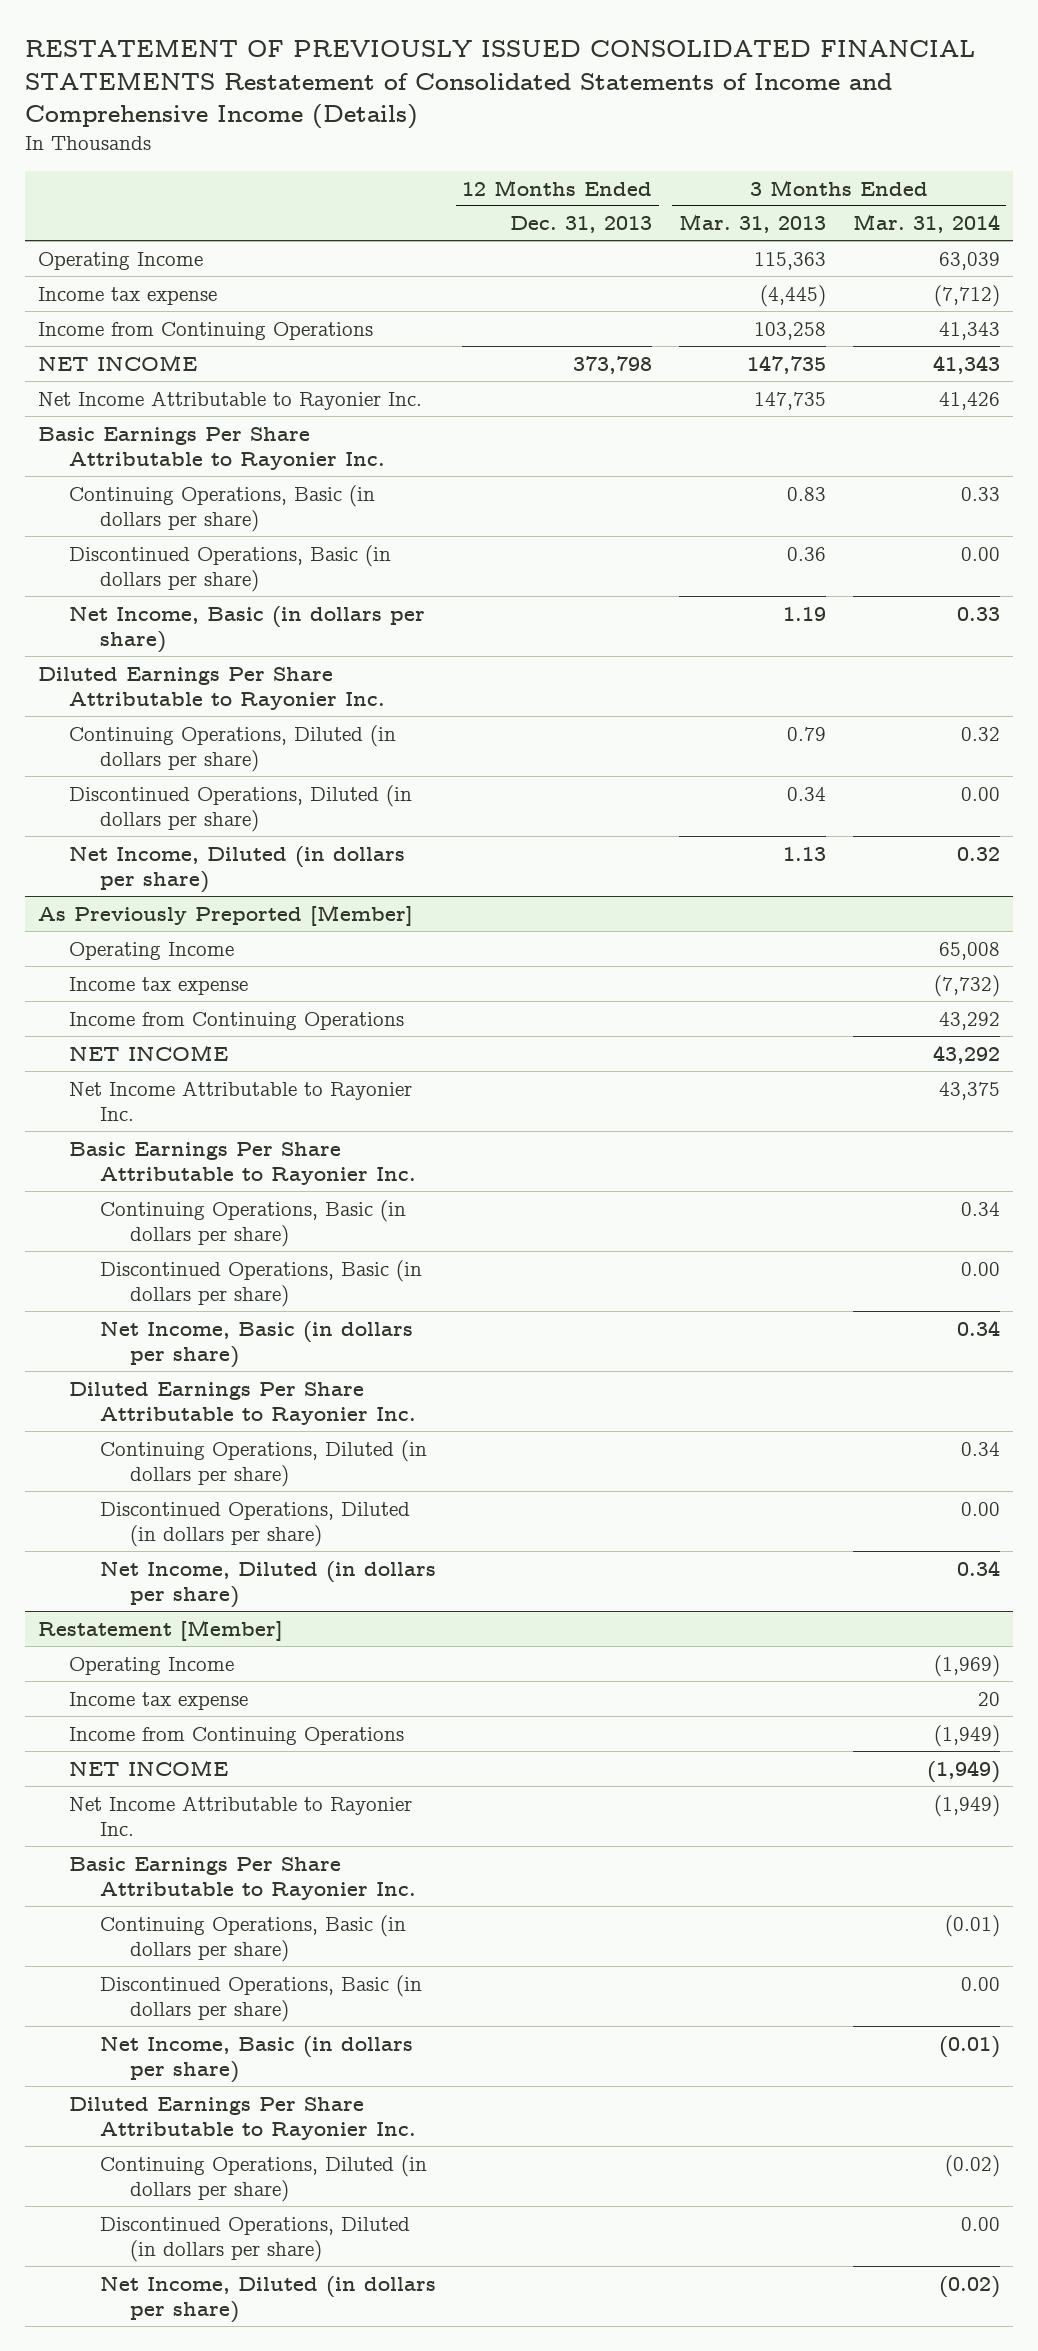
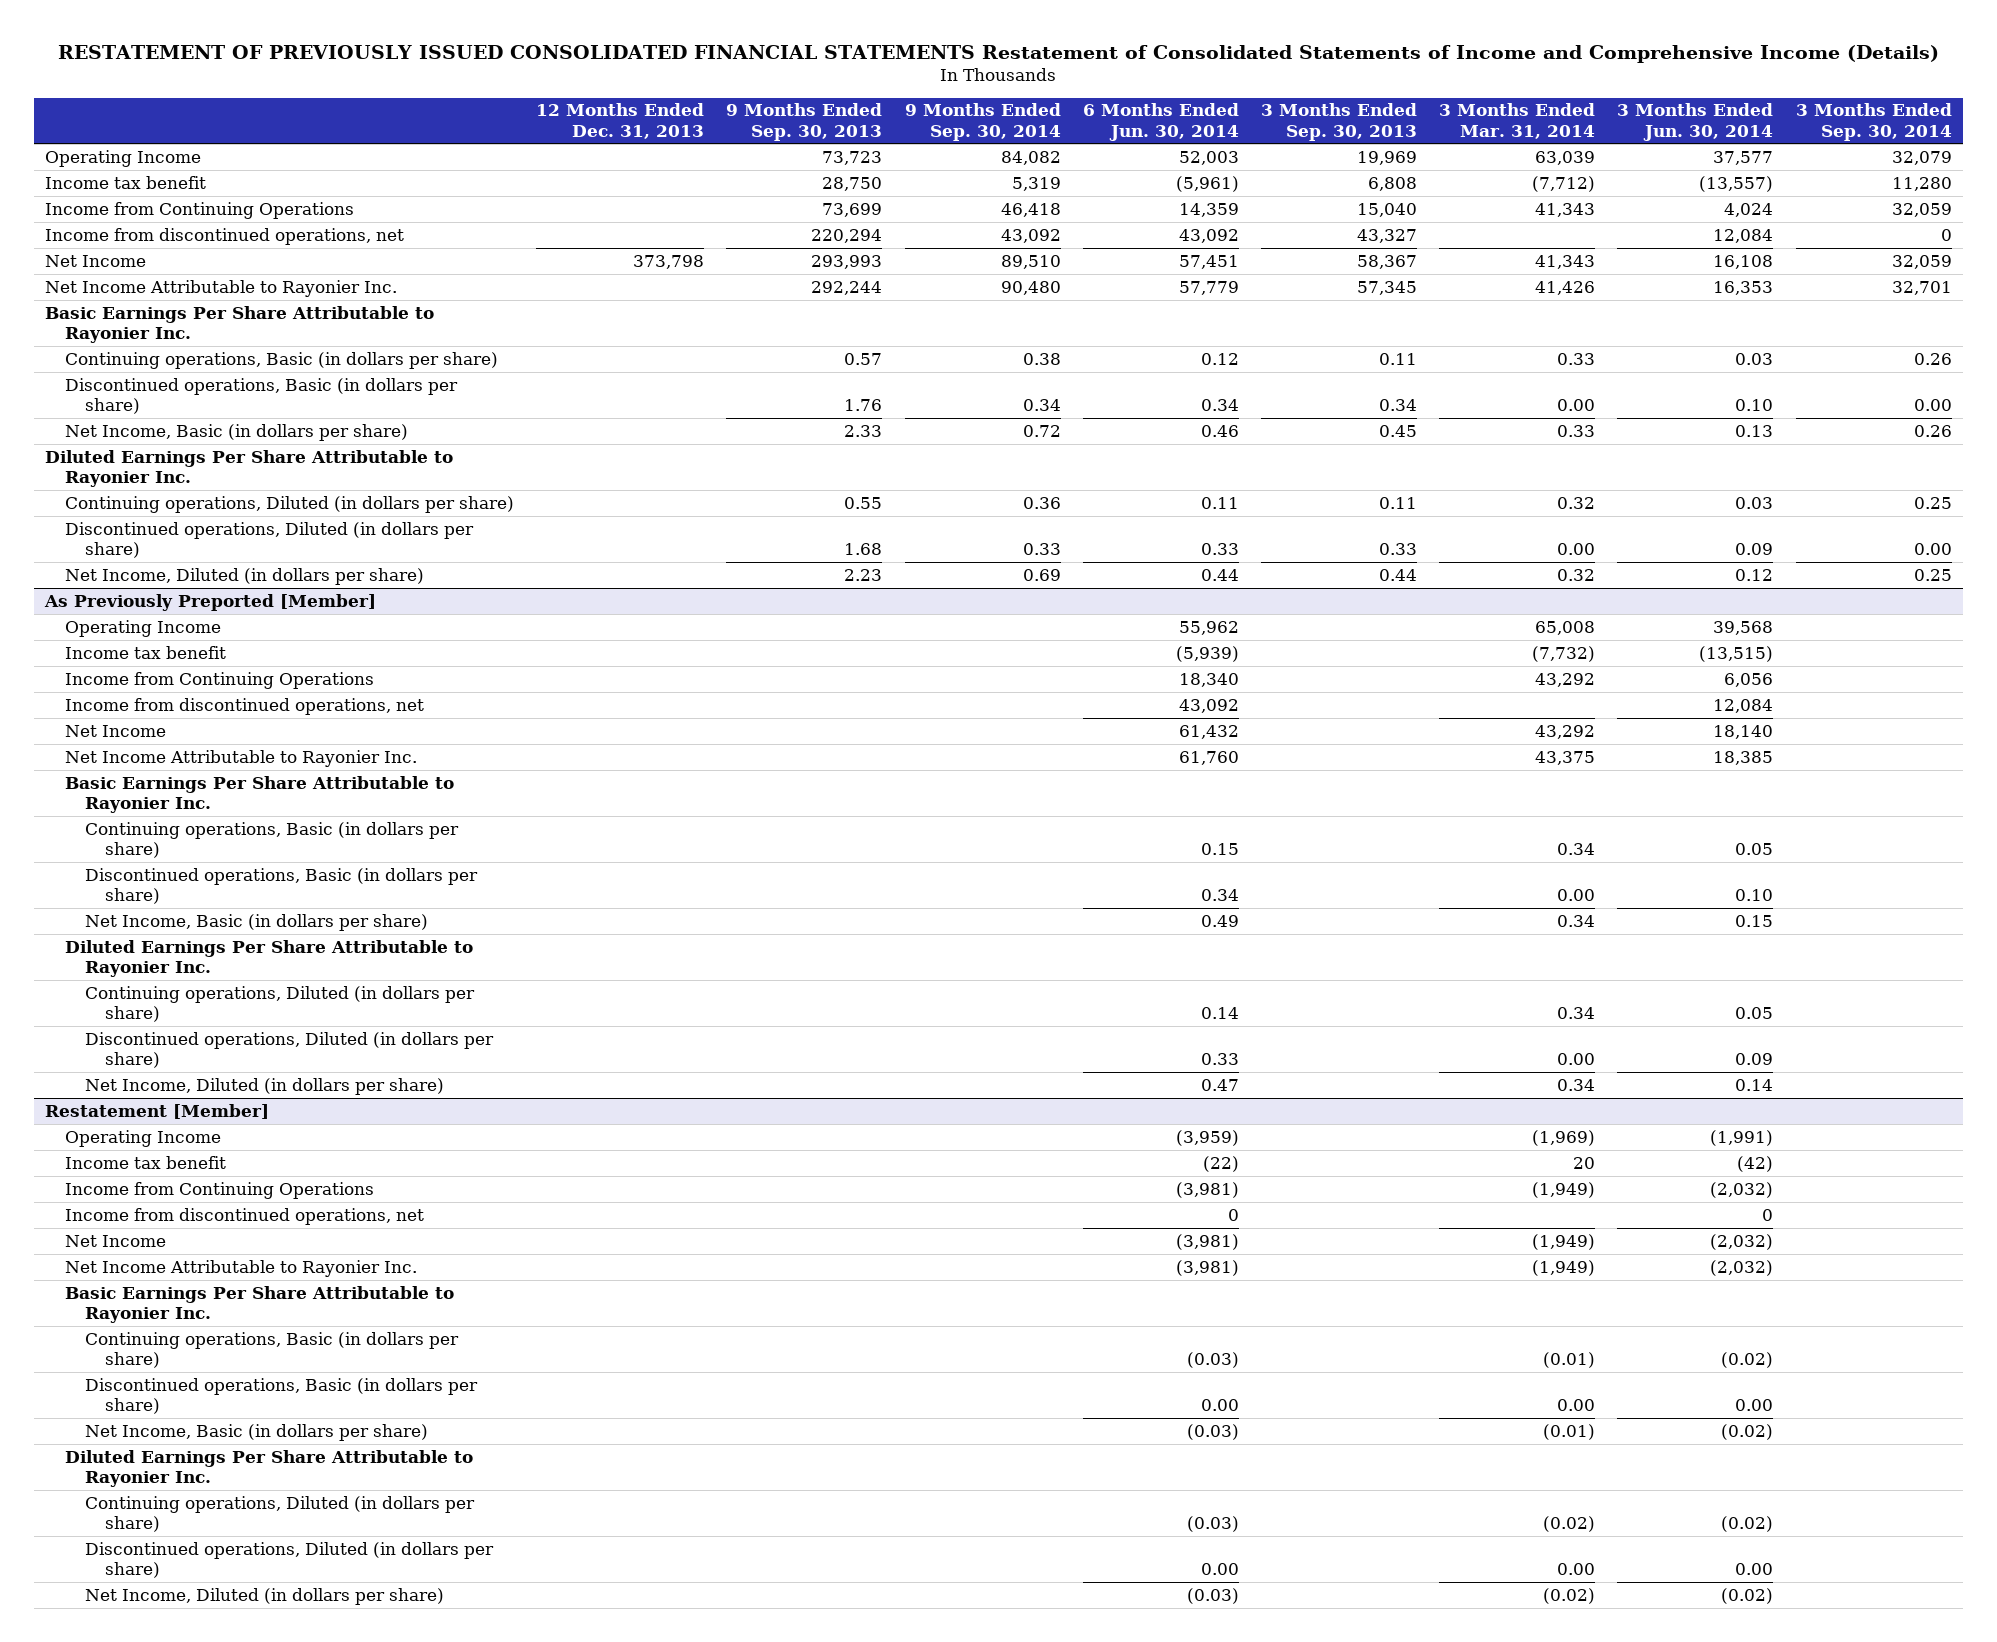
[679,214,827,234] Mar. 31, 2013 -> none
none -> [726,103,883,141] 9 Months Ended Sep. 30, 2013
none -> [904,103,1061,141] 9 Months Ended Sep. 30, 2014
none -> [1082,103,1239,141] 6 Months Ended Jun. 30, 2014
none -> [1261,103,1418,141] 3 Months Ended Sep. 30, 2013
none -> [1617,103,1774,141] 3 Months Ended Jun. 30, 2014
none -> [1795,103,1952,141] 3 Months Ended Sep. 30, 2014
[38,286,218,305] Income tax expense -> [44,175,206,189] Income tax benefit
none -> [44,227,404,245] Income from discontinued operations, net
[38,354,198,371] NET INCOME -> [44,254,146,267] Net Income
[68,484,375,532] Continuing Operations, Basic (in dollars per share) -> [64,351,498,369] Continuing operations, Basic (in dollars per share)
[68,544,391,592] Discontinued Operations, Basic (in dollars per share) -> [64,377,458,415] Discontinued operations, Basic (in dollars per share)
[68,724,396,772] Continuing Operations, Diluted (in dollars per share) -> [64,495,514,513] Continuing operations, Diluted (in dollars per share)
[68,784,412,832] Discontinued Operations, Diluted (in dollars per share) -> [64,521,474,559] Discontinued operations, Diluted (in dollars per share)
[68,976,248,995] Income tax expense -> [64,645,226,659] Income tax benefit
none -> [64,697,424,715] Income from discontinued operations, net
[68,1044,228,1061] NET INCOME -> [64,724,166,737] Net Income
[99,1199,406,1247] Continuing Operations, Basic (in dollars per share) -> [85,821,460,859] Continuing operations, Basic (in dollars per share)
[99,1259,422,1307] Discontinued Operations, Basic (in dollars per share) -> [85,867,479,905] Discontinued operations, Basic (in dollars per share)
[99,1439,427,1487] Continuing Operations, Diluted (in dollars per share) -> [85,985,476,1023] Continuing operations, Diluted (in dollars per share)
[99,1501,410,1547] Discontinued Operations, Diluted (in dollars per share) -> [85,1031,495,1069] Discontinued operations, Diluted (in dollars per share)
[68,1691,248,1710] Income tax expense -> [64,1155,226,1169] Income tax benefit
none -> [64,1207,424,1225] Income from discontinued operations, net
[68,1759,228,1776] NET INCOME -> [64,1234,166,1247] Net Income
[99,1914,406,1962] Continuing Operations, Basic (in dollars per share) -> [85,1331,460,1369] Continuing operations, Basic (in dollars per share)
[99,1974,422,2022] Discontinued Operations, Basic (in dollars per share) -> [85,1377,479,1415] Discontinued operations, Basic (in dollars per share)
[99,2154,427,2202] Continuing Operations, Diluted (in dollars per share) -> [85,1495,476,1533] Continuing operations, Diluted (in dollars per share)
[99,2216,410,2262] Discontinued Operations, Diluted (in dollars per share) -> [85,1541,495,1579] Discontinued operations, Diluted (in dollars per share)

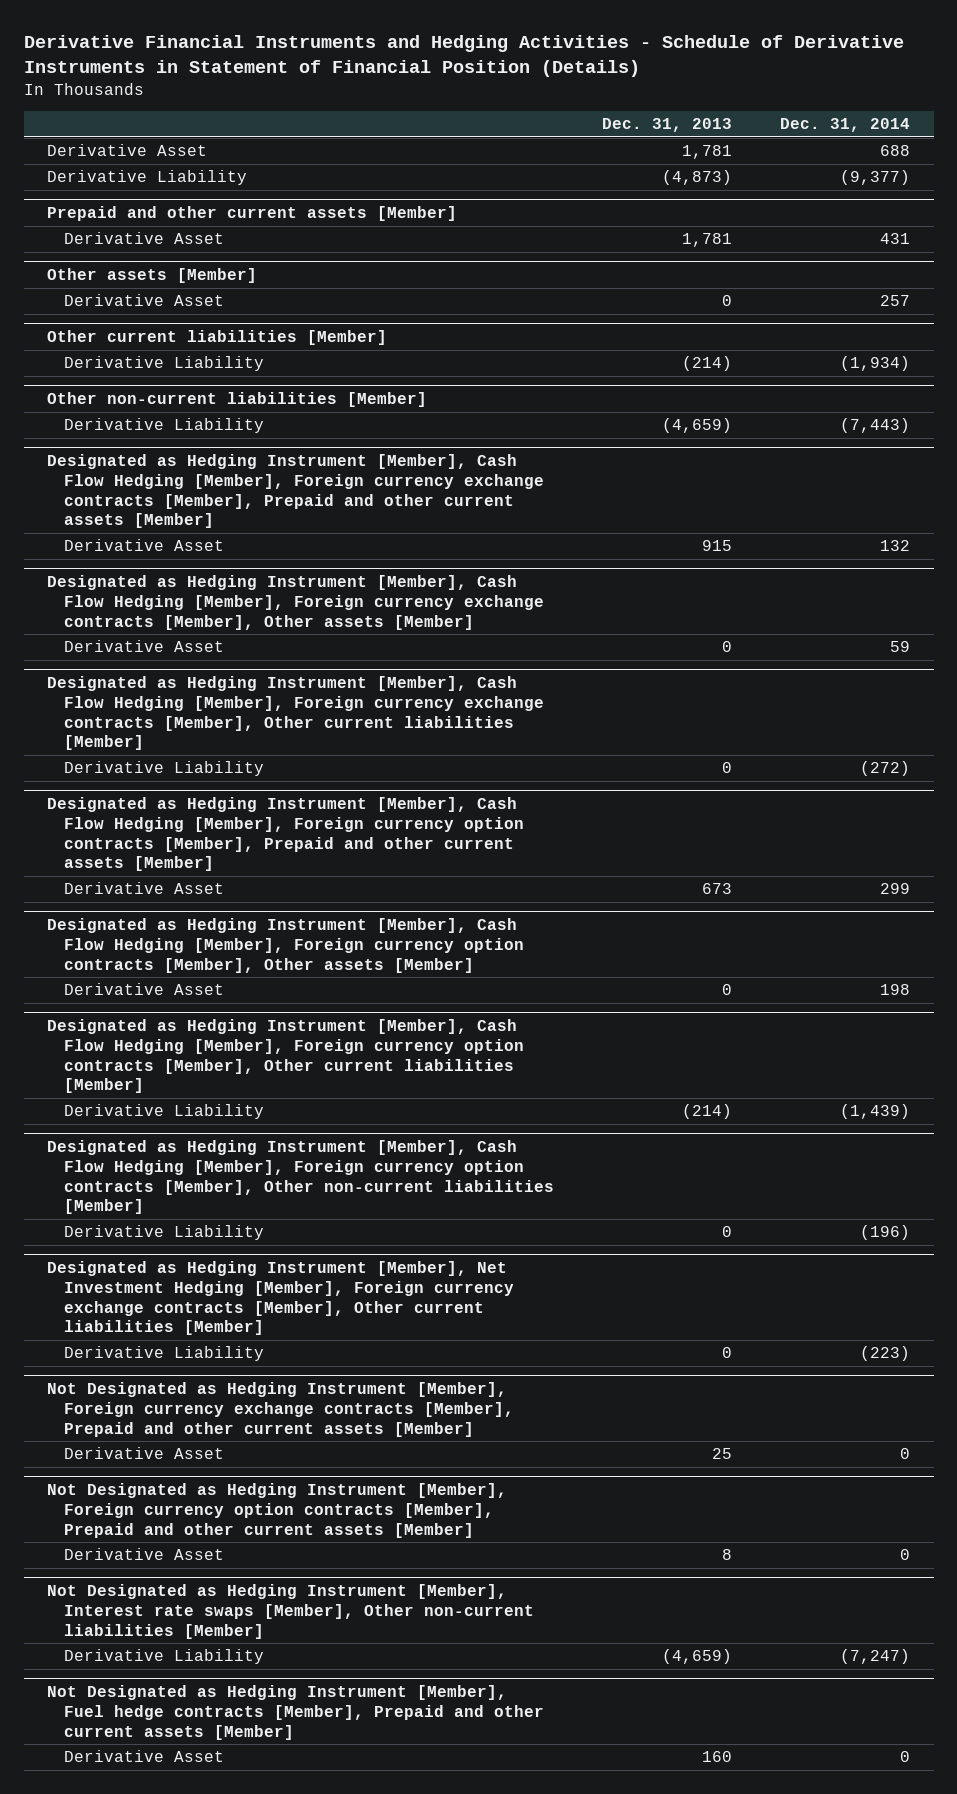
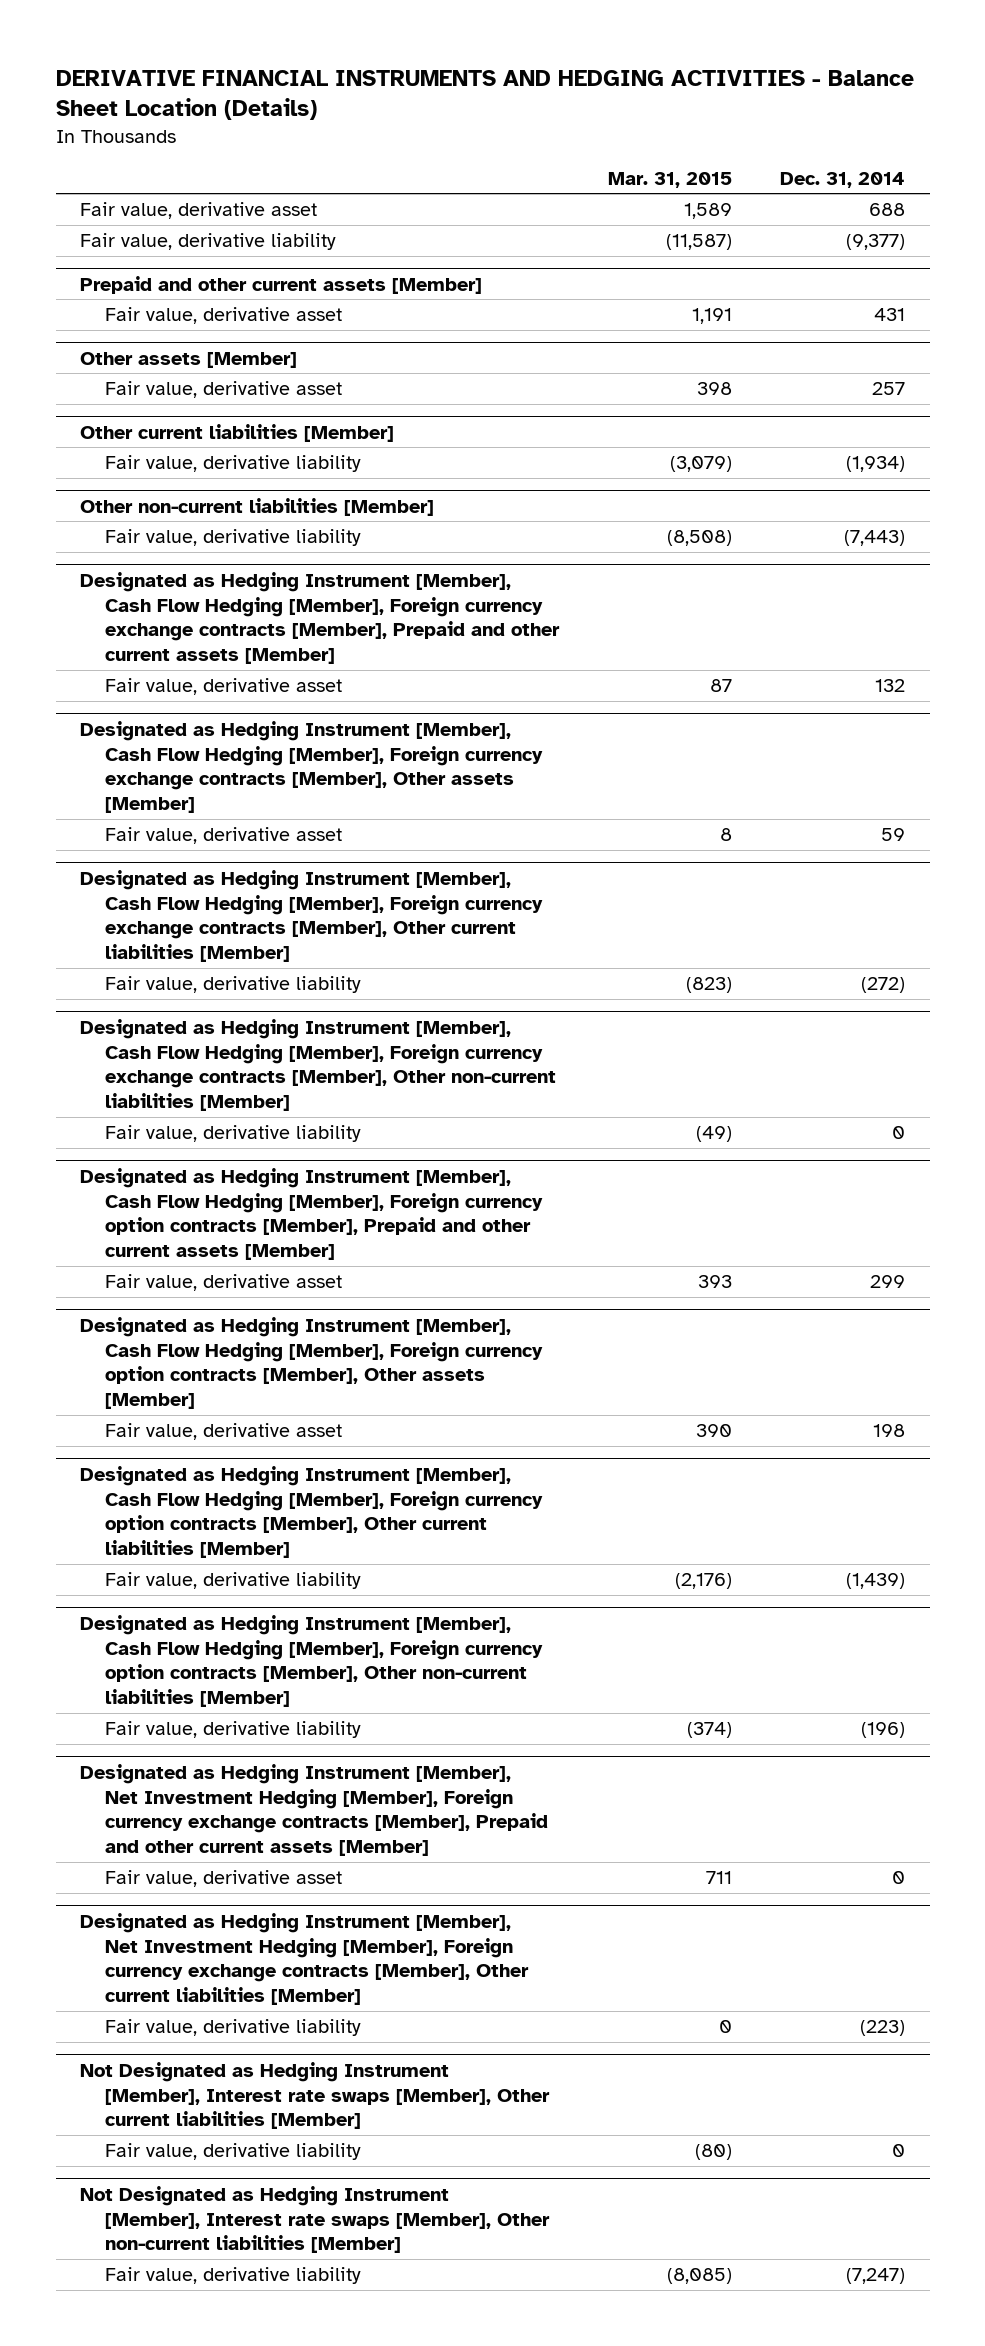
[23,35,904,78] Derivative Financial Instruments and Hedging Activities - Schedule of Derivative Instruments in Statement of Financial Position (Details) -> [55,70,914,121] DERIVATIVE FINANCIAL INSTRUMENTS AND HEDGING ACTIVITIES - Balance Sheet Location (Details)
[601,117,732,132] Dec. 31, 2013 -> none
none -> [607,171,732,188] Mar. 31, 2015
[47,144,208,157] Derivative Asset -> [79,202,317,220] Fair value, derivative asset
[47,170,248,186] Derivative Liability -> [79,233,336,251] Fair value, derivative liability
[64,232,225,245] Derivative Asset -> [105,307,343,325] Fair value, derivative asset
[64,294,225,307] Derivative Asset -> [105,381,343,399] Fair value, derivative asset
[64,356,265,372] Derivative Liability -> [105,455,362,473] Fair value, derivative liability
[64,418,265,434] Derivative Liability -> [105,529,362,547] Fair value, derivative liability
[64,539,225,552] Derivative Asset -> [105,678,343,696] Fair value, derivative asset
[64,640,225,653] Derivative Asset -> [105,827,343,845] Fair value, derivative asset
[64,761,265,777] Derivative Liability -> [105,976,362,994] Fair value, derivative liability
none -> [79,1018,557,1112] Designated as Hedging Instrument [Member], Cash Flow Hedging [Member], Foreign currency exchange contracts [Member], Other non-current liabilities [Member]
none -> [105,1125,362,1143] Fair value, derivative liability
[64,882,225,895] Derivative Asset -> [105,1274,343,1292] Fair value, derivative asset
[64,983,225,996] Derivative Asset -> [105,1423,343,1441] Fair value, derivative asset
[64,1104,265,1120] Derivative Liability -> [105,1572,362,1590] Fair value, derivative liability
[64,1225,265,1241] Derivative Liability -> [105,1721,362,1739] Fair value, derivative liability
none -> [79,1763,549,1857] Designated as Hedging Instrument [Member], Net Investment Hedging [Member], Foreign currency exchange contracts [Member], Prepaid and other current assets [Member]
none -> [105,1870,343,1888] Fair value, derivative asset
[47,1382,515,1437] Not Designated as Hedging Instrument [Member], Foreign currency exchange contracts [Member], Prepaid and other current assets [Member] -> none
[64,1447,225,1460] Derivative Asset -> none
[47,1483,508,1538] Not Designated as Hedging Instrument [Member], Foreign currency option contracts [Member], Prepaid and other current assets [Member] -> none
[64,1548,225,1561] Derivative Asset -> none
[64,1346,265,1362] Derivative Liability -> [105,2019,362,2037] Fair value, derivative liability
none -> [79,2061,551,2130] Not Designated as Hedging Instrument [Member], Interest rate swaps [Member], Other current liabilities [Member]
none -> [105,2143,362,2161] Fair value, derivative liability
[47,1685,545,1740] Not Designated as Hedging Instrument [Member], Fuel hedge contracts [Member], Prepaid and other current assets [Member] -> none
[64,1750,225,1763] Derivative Asset -> none
[64,1649,265,1665] Derivative Liability -> [105,2267,362,2285] Fair value, derivative liability

